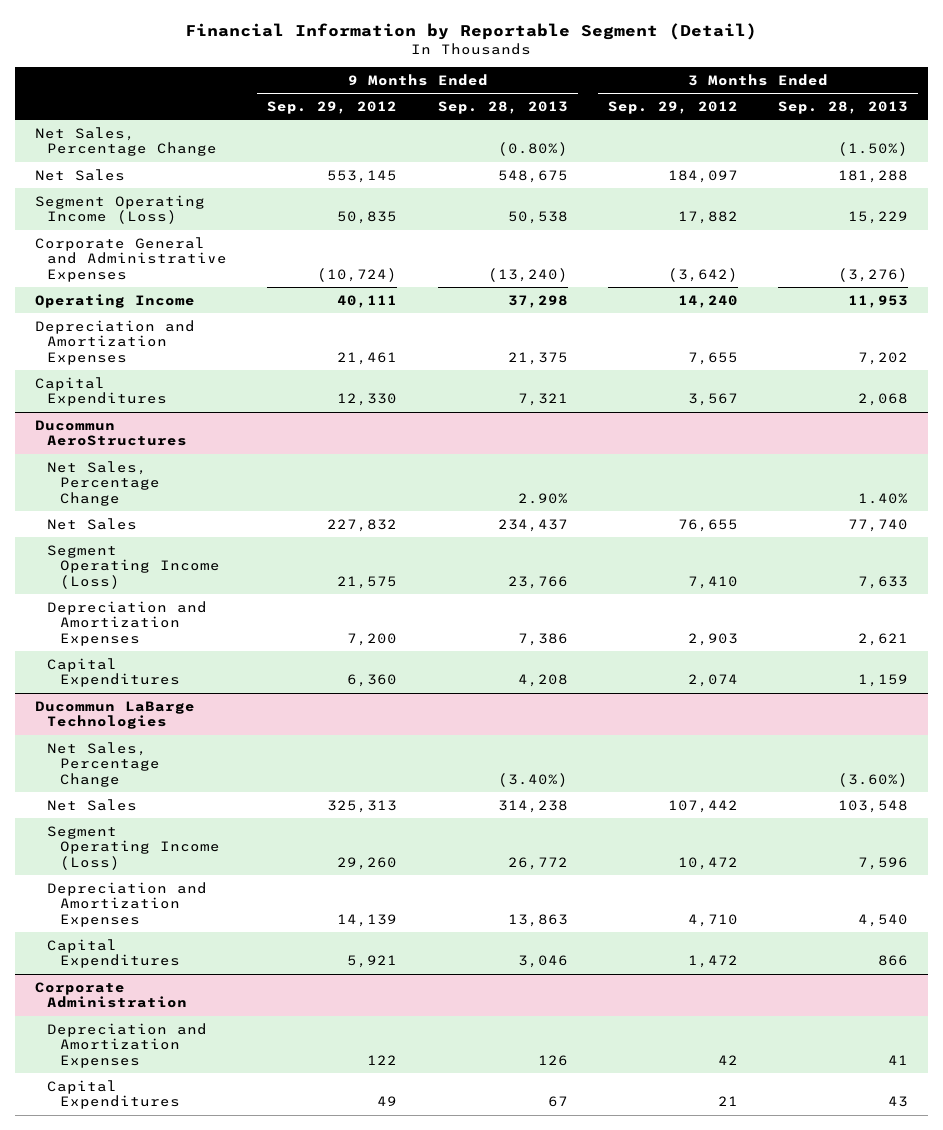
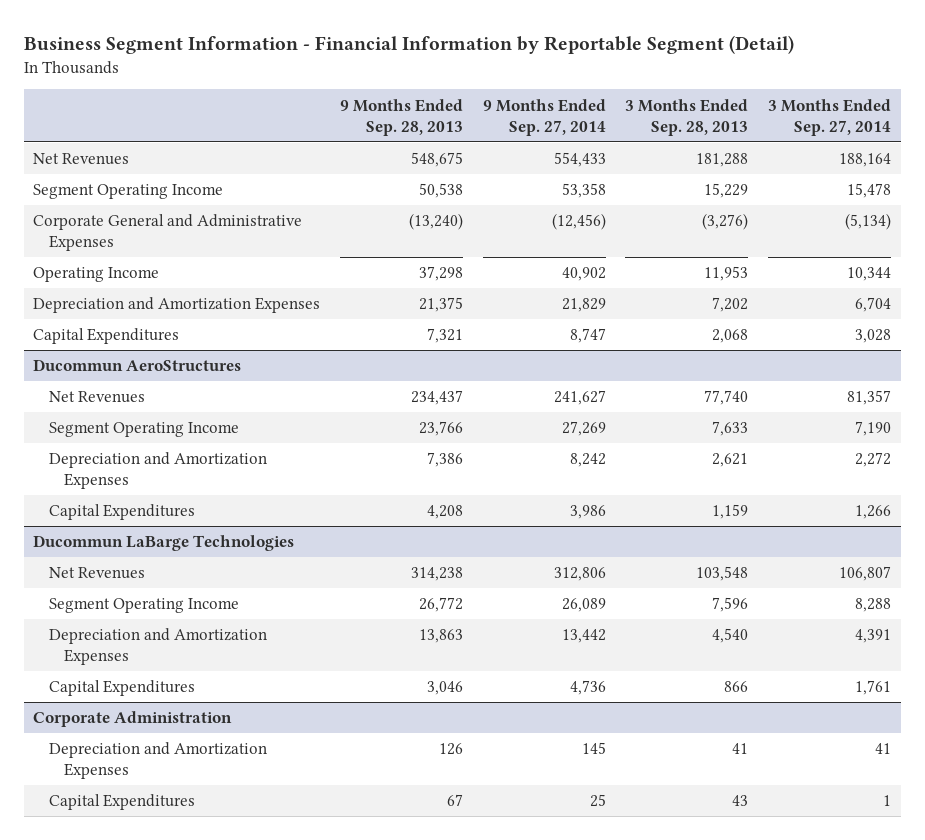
[185,22,758,40] Financial Information by Reportable Segment (Detail) -> [23,34,794,54] Business Segment Information - Financial Information by Reportable Segment (Detail)
[267,101,398,115] Sep. 29, 2012 -> none
[607,101,738,115] Sep. 29, 2012 -> none
none -> [482,98,606,136] 9 Months Ended Sep. 27, 2014
none -> [768,98,892,136] 3 Months Ended Sep. 27, 2014
[34,126,218,157] Net Sales, Percentage Change -> none
[34,168,125,181] Net Sales -> [33,153,130,166] Net Revenues
[34,194,205,225] Segment Operating Income (Loss) -> [33,184,224,200] Segment Operating Income
[47,460,160,506] Net Sales, Percentage Change -> none
[47,517,138,530] Net Sales -> [48,391,145,404] Net Revenues
[47,544,220,589] Segment Operating Income (Loss) -> [48,422,239,438] Segment Operating Income
[47,741,160,787] Net Sales, Percentage Change -> none
[47,798,138,811] Net Sales -> [48,567,145,580] Net Revenues
[47,825,220,870] Segment Operating Income (Loss) -> [48,598,239,614] Segment Operating Income

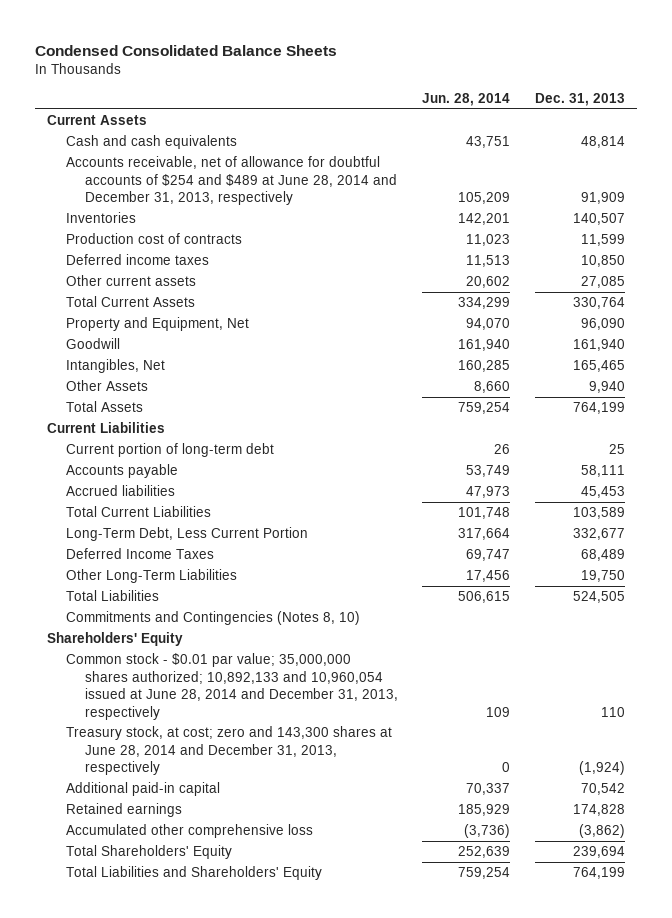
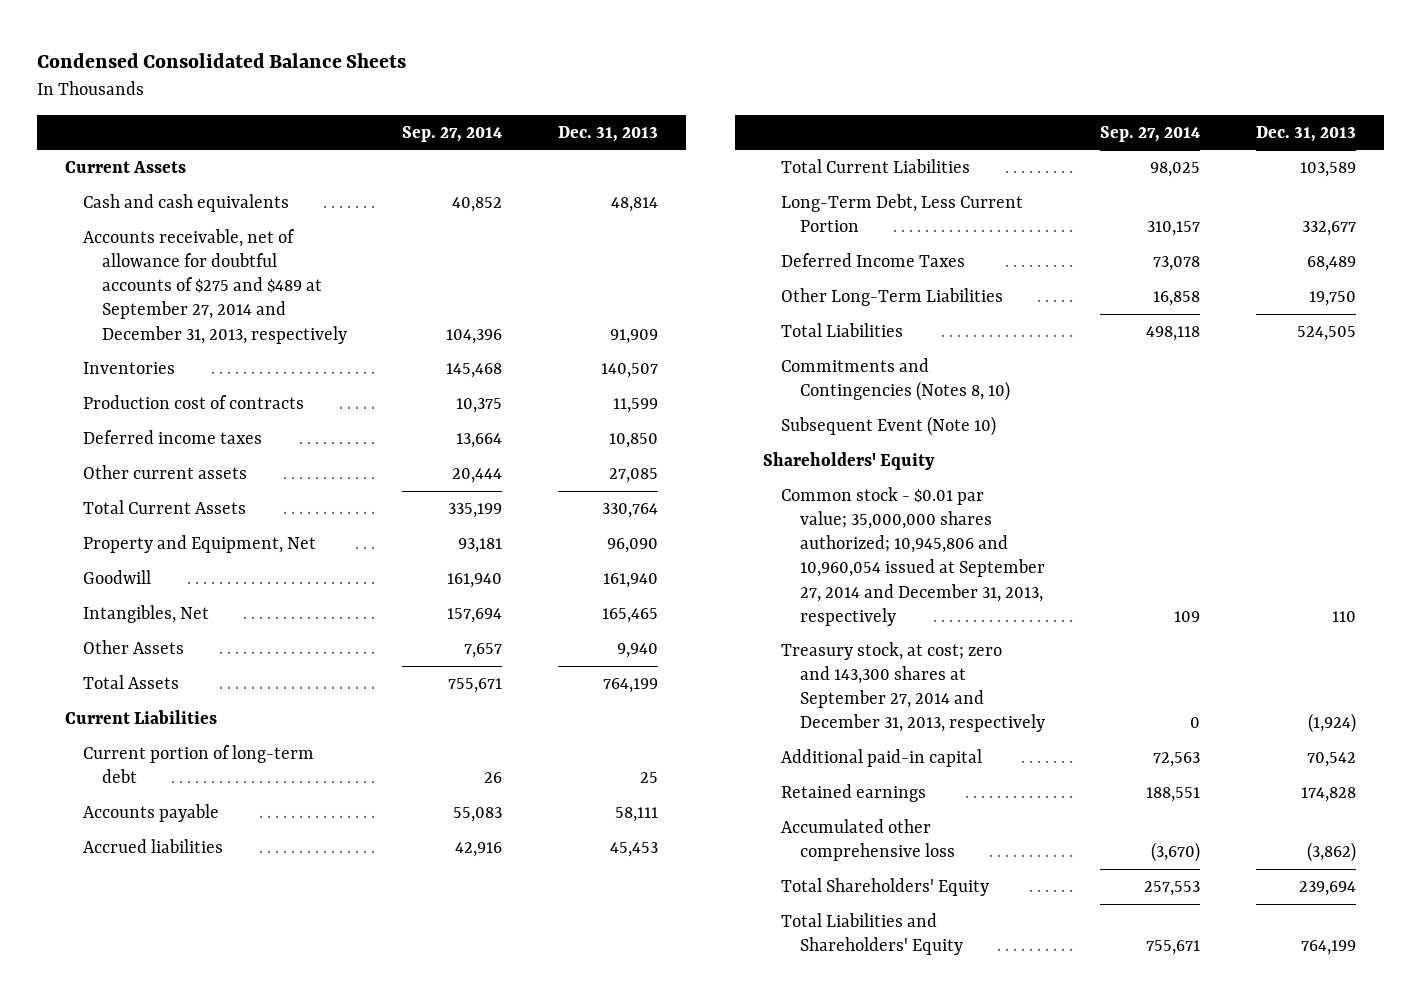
[422,92,511,106] Jun. 28, 2014 -> none
none -> [402,125,503,142] Sep. 27, 2014
[66,156,397,206] Accounts receivable, net of allowance for doubtful accounts of $254 and $489 at June 28, 2014 and December 31, 2013, respectively -> [83,229,347,344] Accounts receivable, net of allowance for doubtful accounts of $275 and $489 at September 27, 2014 and December 31, 2013, respectively
none -> [781,416,997,437] Subsequent Event (Note 10)
[66,653,398,720] Common stock - $0.01 par value; 35,000,000 shares authorized; 10,892,133 and 10,960,054 issued at June 28, 2014 and December 31, 2013, respectively -> [781,487,1045,626] Common stock - $0.01 par value; 35,000,000 shares authorized; 10,945,806 and 10,960,054 issued at September 27, 2014 and December 31, 2013, respectively
[66,726,393,776] Treasury stock, at cost; zero and 143,300 shares at June 28, 2014 and December 31, 2013, respectively -> [781,642,1045,733] Treasury stock, at cost; zero and 143,300 shares at September 27, 2014 and December 31, 2013, respectively

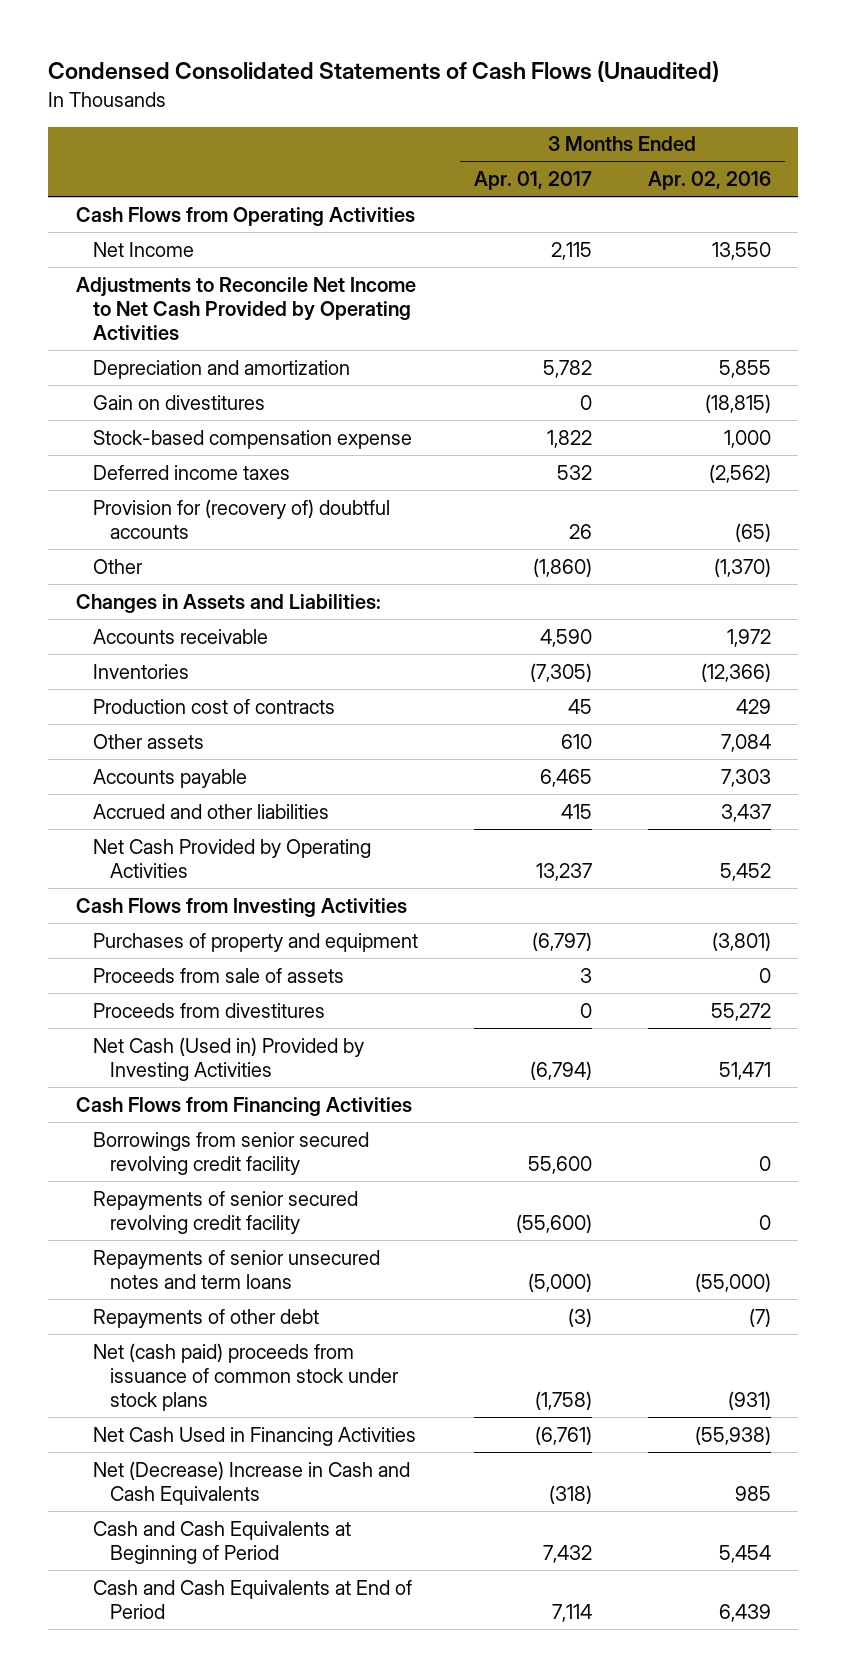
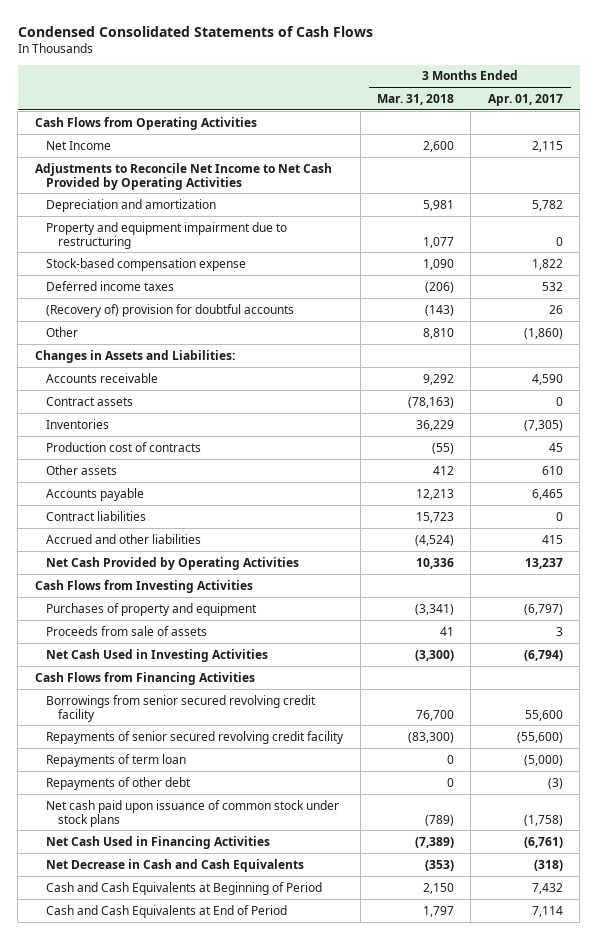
[48,61,720,83] Condensed Consolidated Statements of Cash Flows (Unaudited) -> [17,25,373,37] Condensed Consolidated Statements of Cash Flows
[647,171,771,191] Apr. 02, 2016 -> none
none -> [377,93,455,105] Mar. 31, 2018
[93,394,266,410] Gain on divestitures -> none
none -> [46,221,288,249] Property and equipment impairment due to restructuring
[93,498,391,539] Provision for (recovery of) doubtful accounts -> [46,303,295,317] (Recovery of) provision for doubtful accounts
none -> [46,396,134,406] Contract assets
none -> [46,510,147,521] Contract liabilities
[93,1002,326,1018] Proceeds from divestitures -> none
[93,1036,365,1081] Net Cash (Used in) Provided by Investing Activities -> [46,648,269,662] Net Cash Used in Investing Activities
[93,1249,381,1289] Repayments of senior unsecured notes and term loans -> [46,753,187,767] Repayments of term loan
[93,1342,400,1412] Net (cash paid) proceeds from issuance of common stock under stock plans -> [46,799,340,827] Net cash paid upon issuance of common stock under stock plans
[93,1460,411,1505] Net (Decrease) Increase in Cash and Cash Equivalents -> [46,858,305,872] Net Decrease in Cash and Cash Equivalents

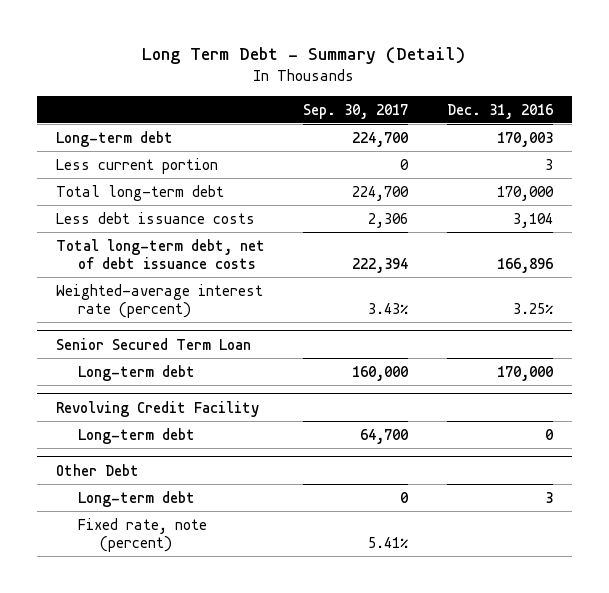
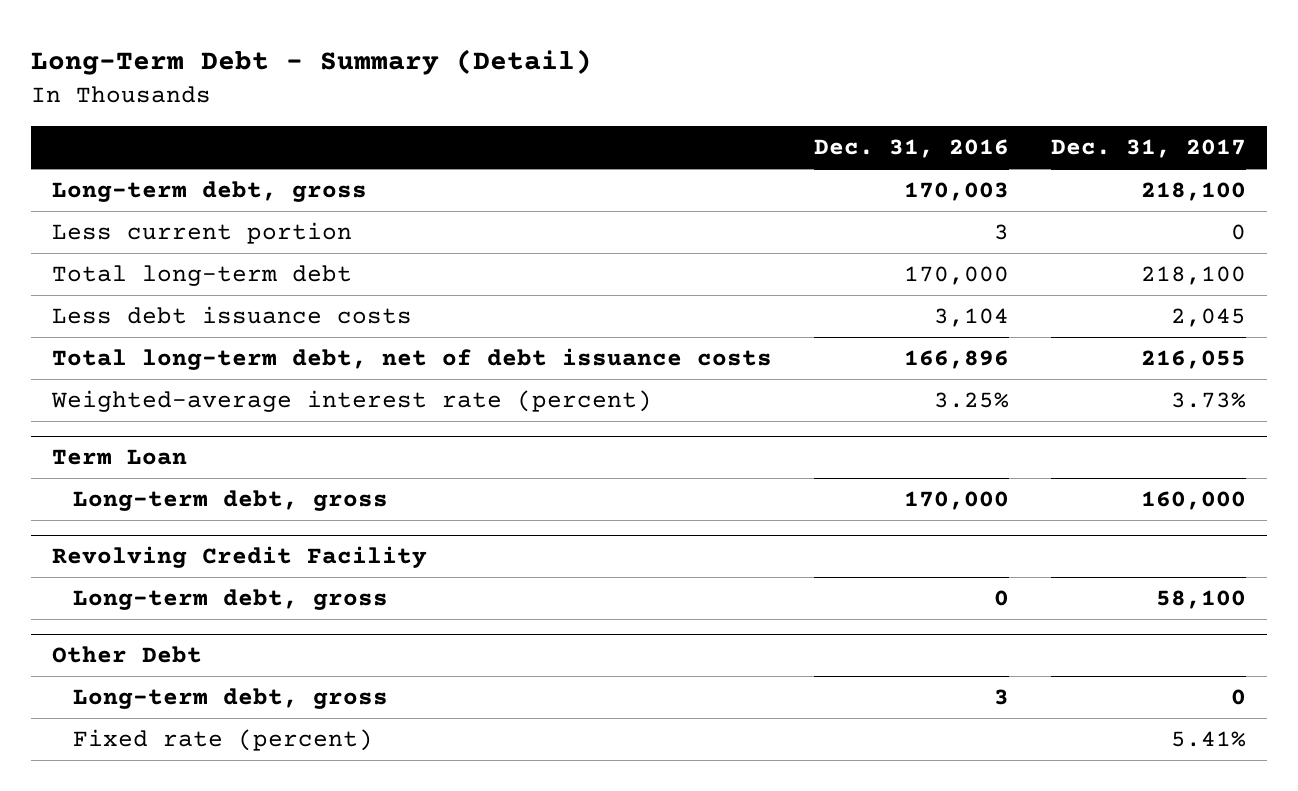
[142,47,466,65] Long Term Debt - Summary (Detail) -> [31,49,593,76] Long-Term Debt - Summary (Detail)
[303,103,409,119] Sep. 30, 2017 -> none
none -> [1051,139,1247,159] Dec. 31, 2017
[55,130,173,147] Long-term debt -> [52,180,368,202] Long-term debt, gross
[55,337,251,350] Senior Secured Term Loan -> [52,449,188,466] Term Loan
[78,364,196,381] Long-term debt -> [73,489,389,511] Long-term debt, gross
[78,427,196,444] Long-term debt -> [73,588,389,610] Long-term debt, gross
[78,490,196,507] Long-term debt -> [73,687,389,709] Long-term debt, gross
[78,517,208,552] Fixed rate, note (percent) -> [73,728,374,751] Fixed rate (percent)

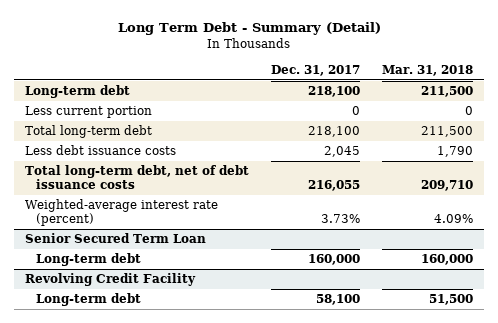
[31,49,593,76] Long-Term Debt - Summary (Detail) -> [117,22,381,36] Long Term Debt - Summary (Detail)
[814,139,1010,159] Dec. 31, 2016 -> none
none -> [381,64,473,76] Mar. 31, 2018
[52,180,368,202] Long-term debt, gross -> [25,85,131,99] Long-term debt
[52,449,188,466] Term Loan -> [25,233,207,244] Senior Secured Term Loan
[73,489,389,511] Long-term debt, gross -> [36,253,142,267] Long-term debt
[52,646,203,664] Other Debt -> none
[73,687,389,709] Long-term debt, gross -> none
[73,728,374,751] Fixed rate (percent) -> none
[73,588,389,610] Long-term debt, gross -> [36,293,142,307] Long-term debt

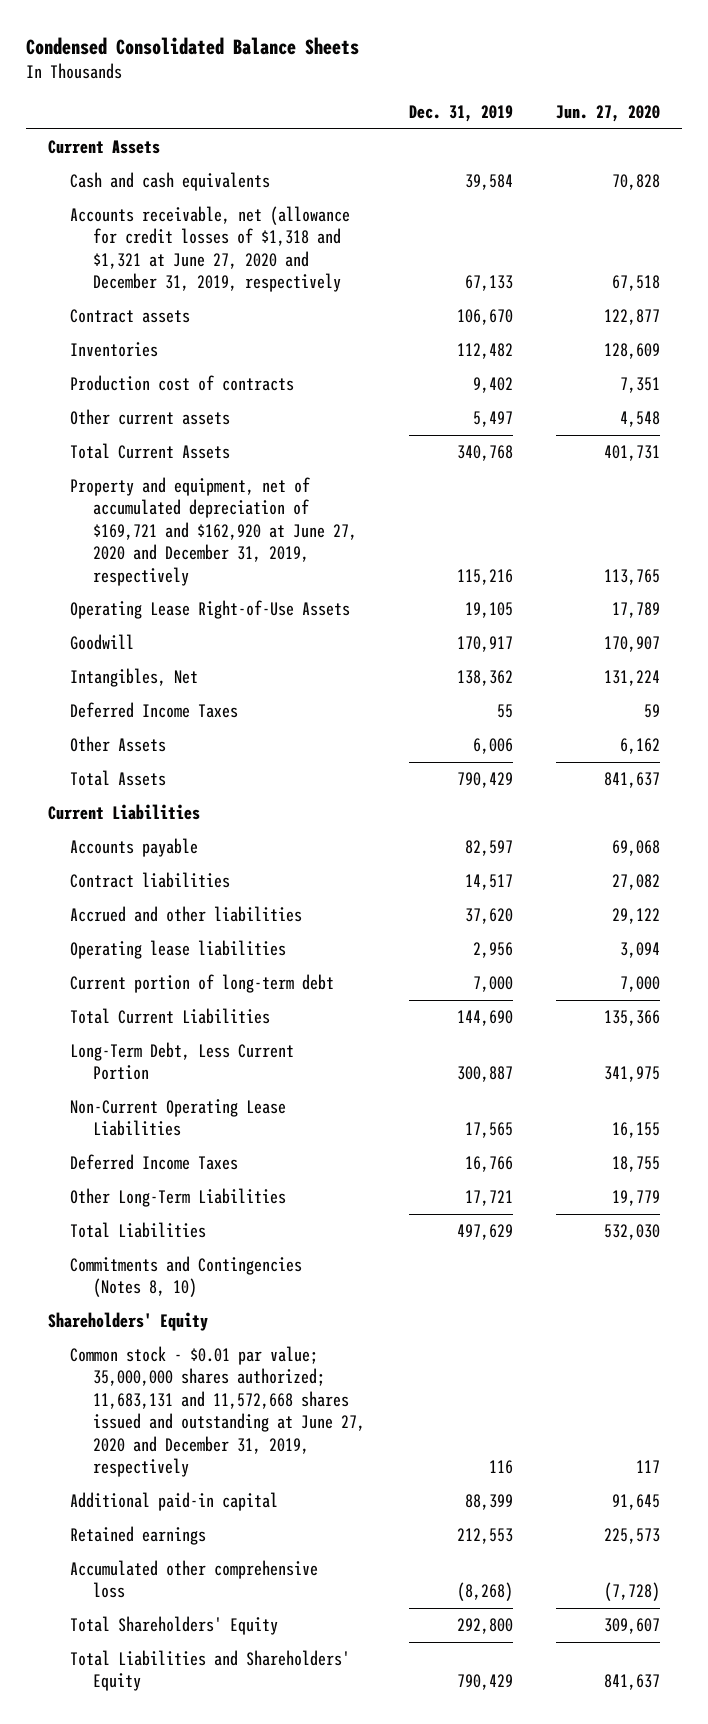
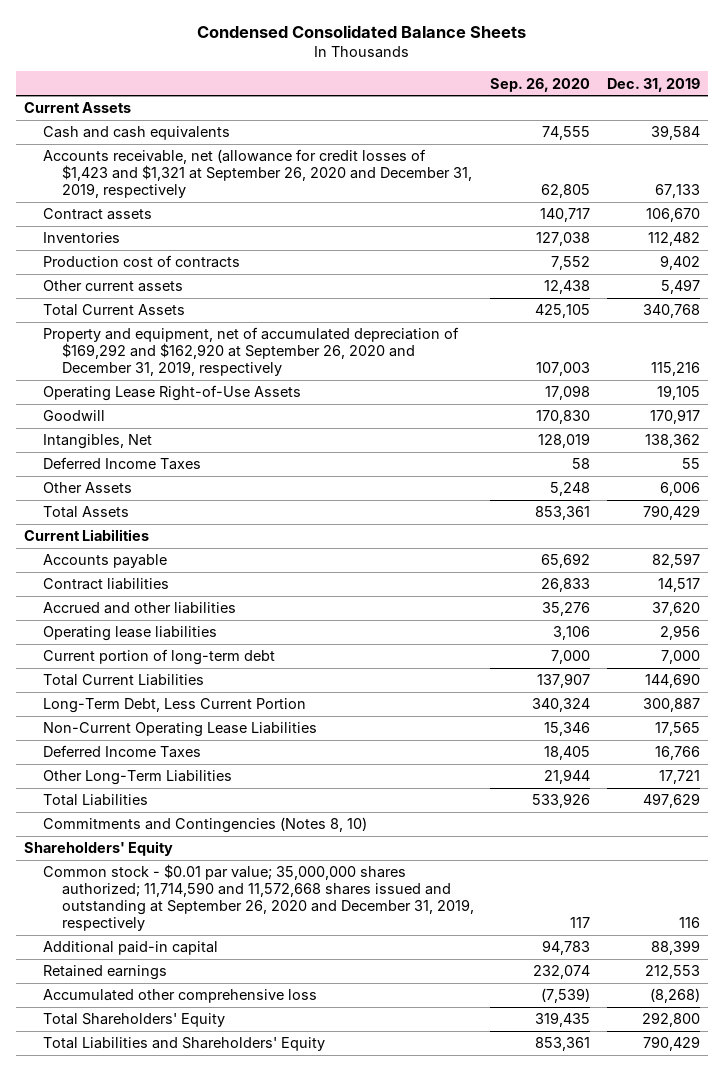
[556,105,661,123] Jun. 27, 2020 -> none
none -> [490,77,591,92] Sep. 26, 2020
[70,206,351,293] Accounts receivable, net (allowance for credit losses of $1,318 and $1,321 at June 27, 2020 and December 31, 2019, respectively -> [43,149,473,199] Accounts receivable, net (allowance for credit losses of $1,423 and $1,321 at September 26, 2020 and December 31, 2019, respectively
[70,477,357,586] Property and equipment, net of accumulated depreciation of $169,721 and $162,920 at June 27, 2020 and December 31, 2019, respectively -> [43,327,460,377] Property and equipment, net of accumulated depreciation of $169,292 and $162,920 at September 26, 2020 and December 31, 2019, respectively
[70,1346,365,1478] Common stock - $0.01 par value; 35,000,000 shares authorized; 11,683,131 and 11,572,668 shares issued and outstanding at June 27, 2020 and December 31, 2019, respectively -> [43,864,475,932] Common stock - $0.01 par value; 35,000,000 shares authorized; 11,714,590 and 11,572,668 shares issued and outstanding at September 26, 2020 and December 31, 2019, respectively

